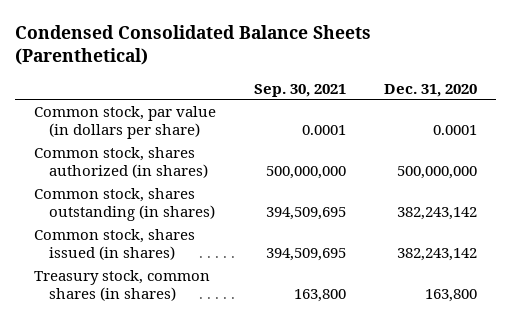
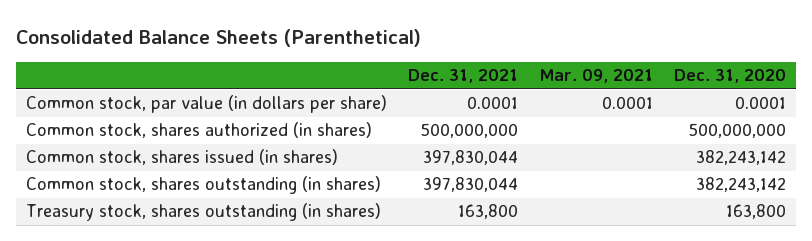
[15,24,372,66] Condensed Consolidated Balance Sheets (Parenthetical) -> [15,28,421,47] Consolidated Balance Sheets (Parenthetical)
[253,83,346,97] Sep. 30, 2021 -> none
none -> [408,69,519,84] Dec. 31, 2021
none -> [538,69,653,84] Mar. 09, 2021
[34,187,216,221] Common stock, shares outstanding (in shares) -> [26,176,382,195] Common stock, shares outstanding (in shares)
[34,269,211,301] Treasury stock, common shares (in shares) -> [26,203,382,222] Treasury stock, shares outstanding (in shares)

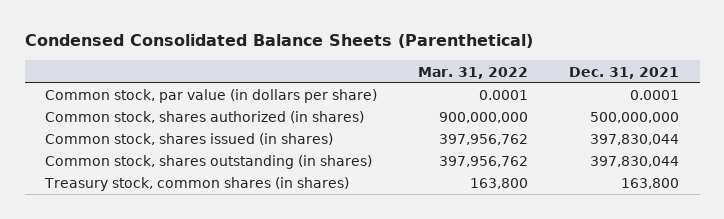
[15,28,421,47] Consolidated Balance Sheets (Parenthetical) -> [24,34,533,49] Condensed Consolidated Balance Sheets (Parenthetical)
[538,69,653,84] Mar. 09, 2021 -> none
[673,69,786,84] Dec. 31, 2020 -> none
none -> [418,66,529,79] Mar. 31, 2022
[26,203,382,222] Treasury stock, shares outstanding (in shares) -> [44,177,350,192] Treasury stock, common shares (in shares)

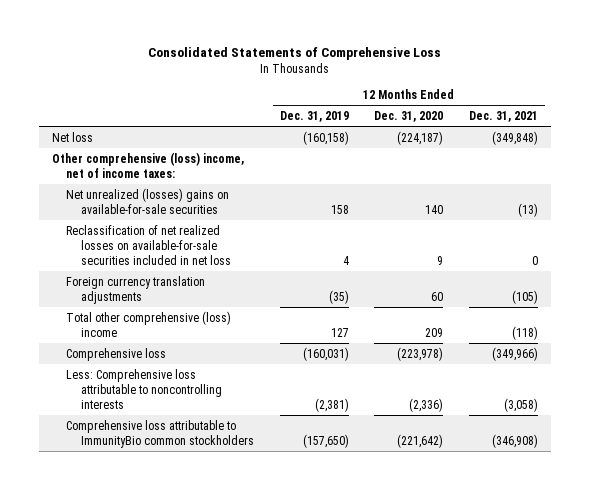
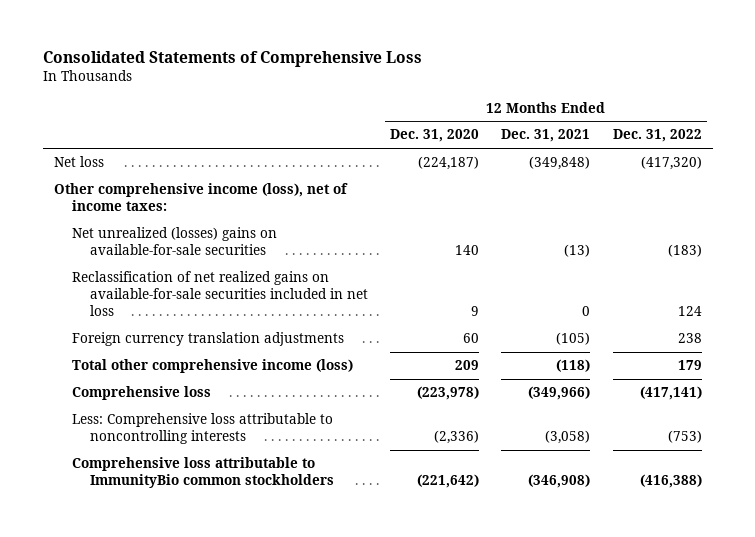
[279,110,349,122] Dec. 31, 2019 -> none
none -> [612,129,702,143] Dec. 31, 2022
[51,151,244,178] Other comprehensive (loss) income, net of income taxes: -> [53,183,348,212] Other comprehensive income (loss), net of income taxes:
[66,224,231,265] Reclassification of net realized losses on available-for-sale securities included in net loss -> [72,271,369,317] Reclassification of net realized gains on available-for-sale securities included in net loss
[66,310,232,337] Total other comprehensive (loss) income -> [72,359,354,374] Total other comprehensive income (loss)

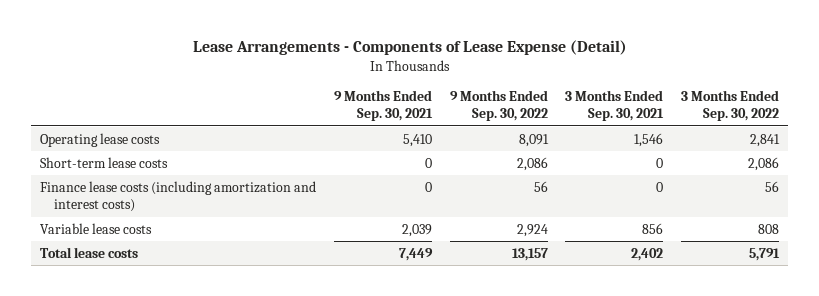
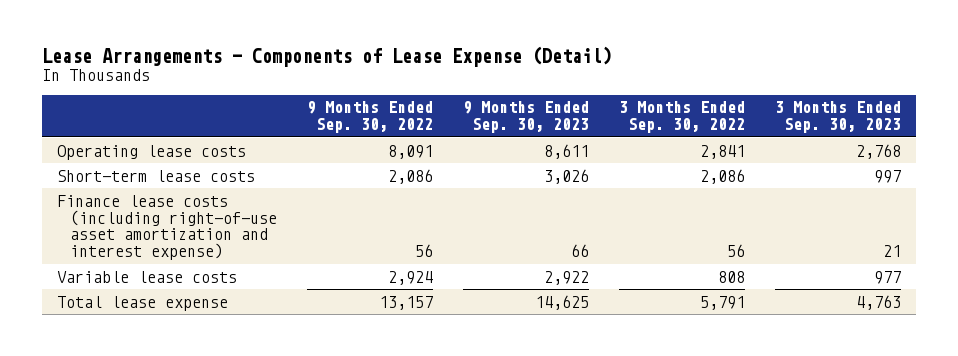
[333,90,433,122] 9 Months Ended Sep. 30, 2021 -> none
[565,90,665,122] 3 Months Ended Sep. 30, 2021 -> none
none -> [463,101,590,134] 9 Months Ended Sep. 30, 2023
none -> [775,101,902,134] 3 Months Ended Sep. 30, 2023
[39,180,316,213] Finance lease costs (including amortization and interest costs) -> [57,194,278,261] Finance lease costs (including right-of-use asset amortization and interest expense)
[39,246,138,258] Total lease costs -> [57,295,229,311] Total lease expense

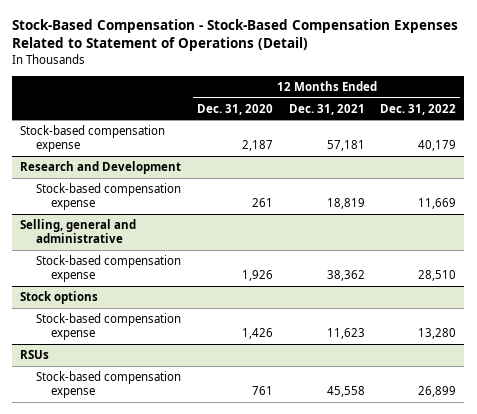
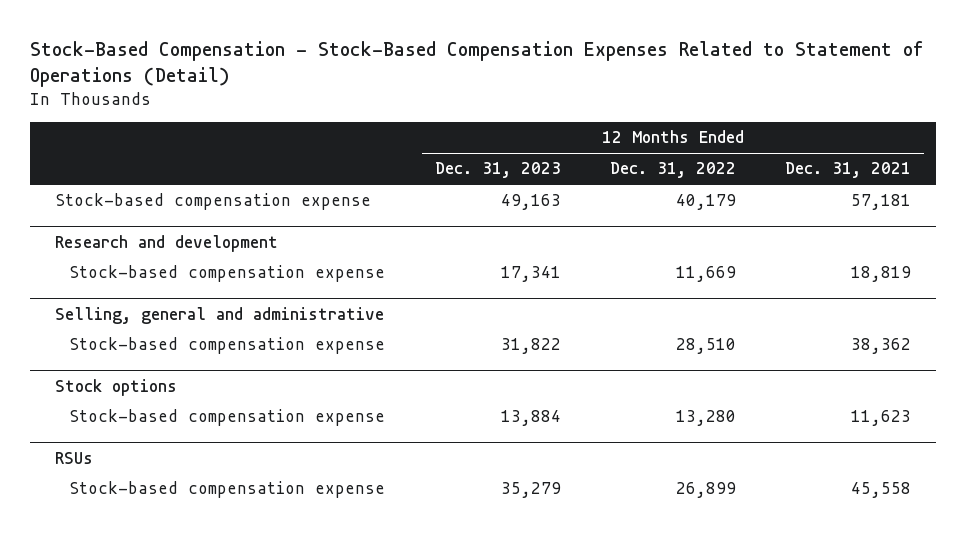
[196,103,273,115] Dec. 31, 2020 -> none
none -> [434,162,561,179] Dec. 31, 2023
[20,161,182,175] Research and Development -> [54,234,278,252] Research and development

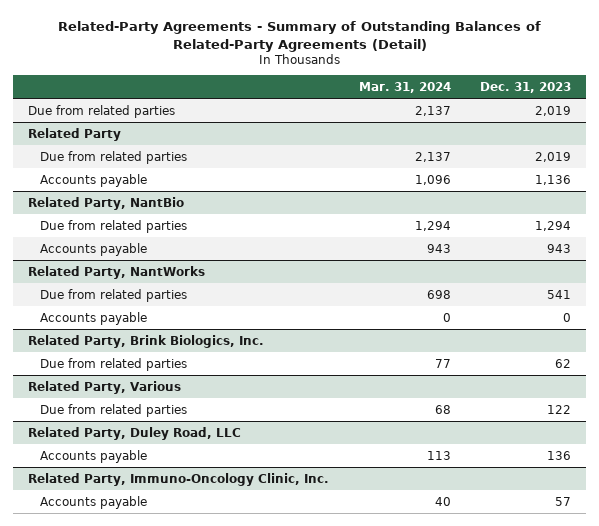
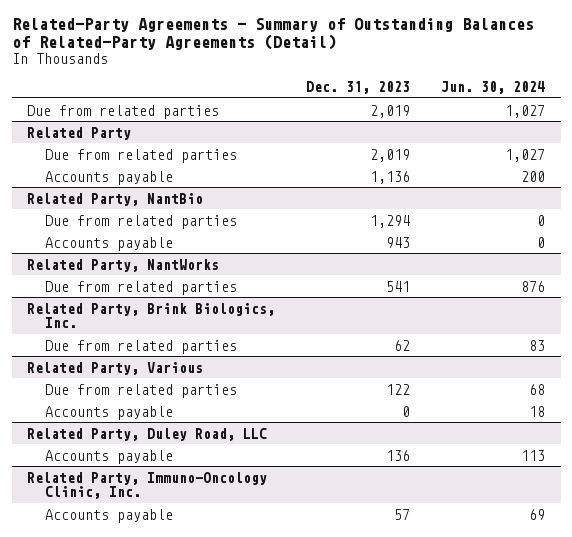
[358,81,451,93] Mar. 31, 2024 -> none
none -> [441,80,546,94] Jun. 30, 2024
[40,311,148,325] Accounts payable -> none
none -> [44,405,173,420] Accounts payable

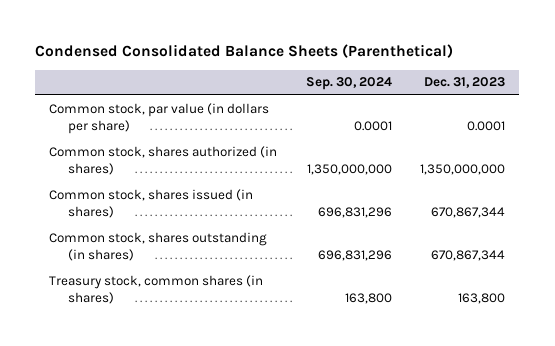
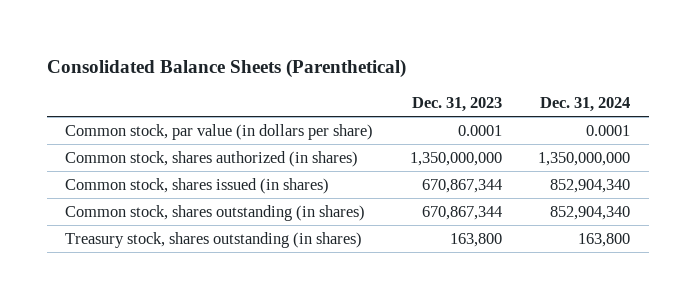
[35,44,454,59] Condensed Consolidated Balance Sheets (Parenthetical) -> [47,58,407,78] Consolidated Balance Sheets (Parenthetical)
[305,77,392,91] Sep. 30, 2024 -> none
none -> [540,97,631,113] Dec. 31, 2024
[49,274,264,305] Treasury stock, common shares (in shares) -> [65,231,363,248] Treasury stock, shares outstanding (in shares)

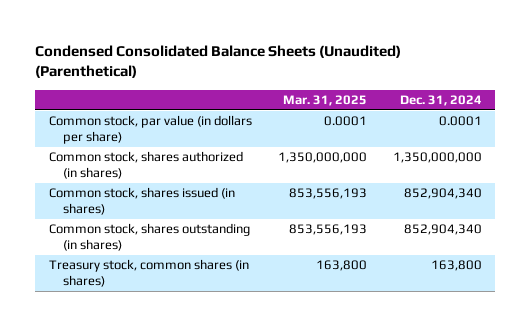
[47,58,407,78] Consolidated Balance Sheets (Parenthetical) -> [35,44,402,79] Condensed Consolidated Balance Sheets (Unaudited) (Parenthetical)
[411,97,502,113] Dec. 31, 2023 -> none
none -> [282,94,367,106] Mar. 31, 2025
[65,231,363,248] Treasury stock, shares outstanding (in shares) -> [48,259,249,287] Treasury stock, common shares (in shares)

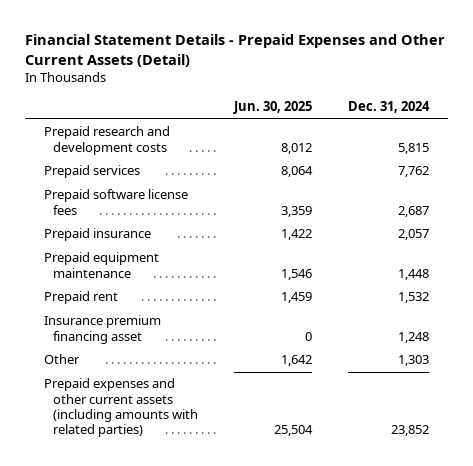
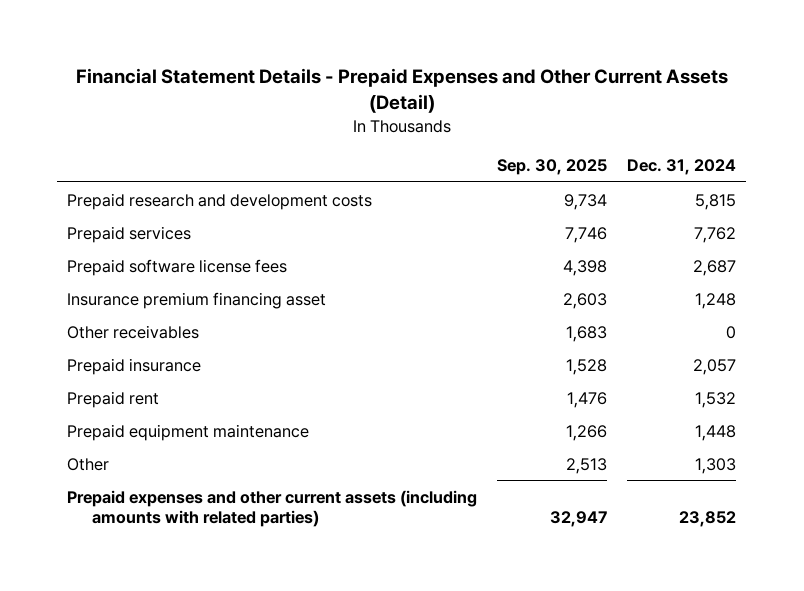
[233,101,313,115] Jun. 30, 2025 -> none
none -> [497,159,608,176] Sep. 30, 2025
[43,315,161,344] Insurance premium financing asset -> [67,291,327,309] Insurance premium financing asset
none -> [67,324,200,339] Other receivables
[43,252,159,278] Prepaid equipment maintenance -> [67,423,310,441] Prepaid equipment maintenance

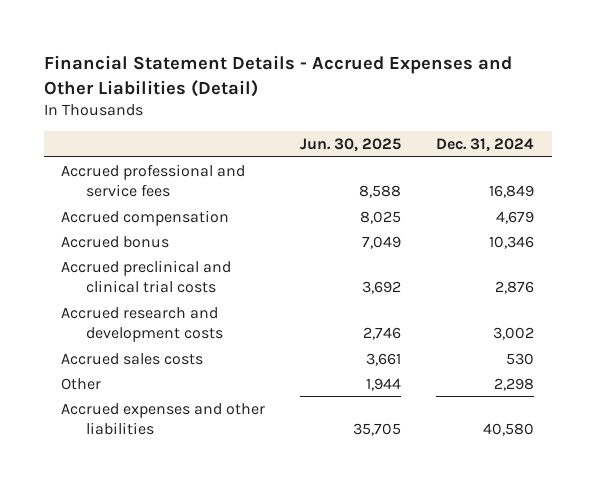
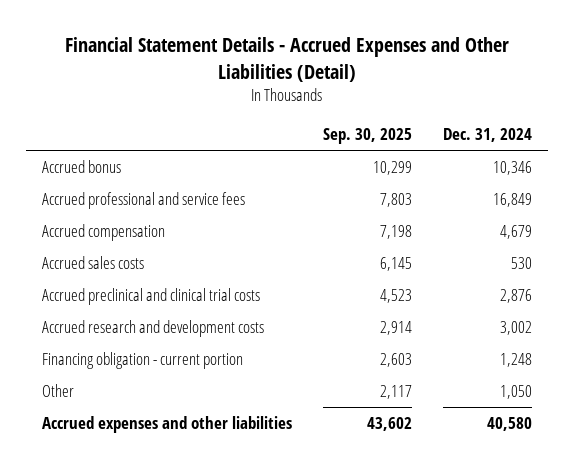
[300,137,402,152] Jun. 30, 2025 -> none
none -> [323,128,413,145] Sep. 30, 2025
[61,235,170,248] Accrued bonus -> [41,160,121,174] Accrued bonus
[61,352,204,365] Accrued sales costs -> [41,256,144,270] Accrued sales costs
none -> [41,352,243,370] Financing obligation - current portion
[494,377,535,391] 2,298 -> [500,385,533,400] 1,050

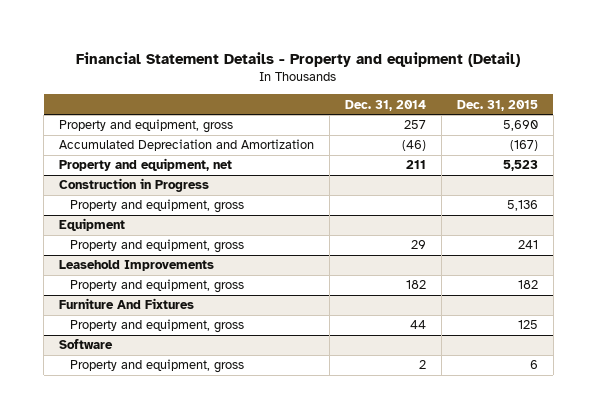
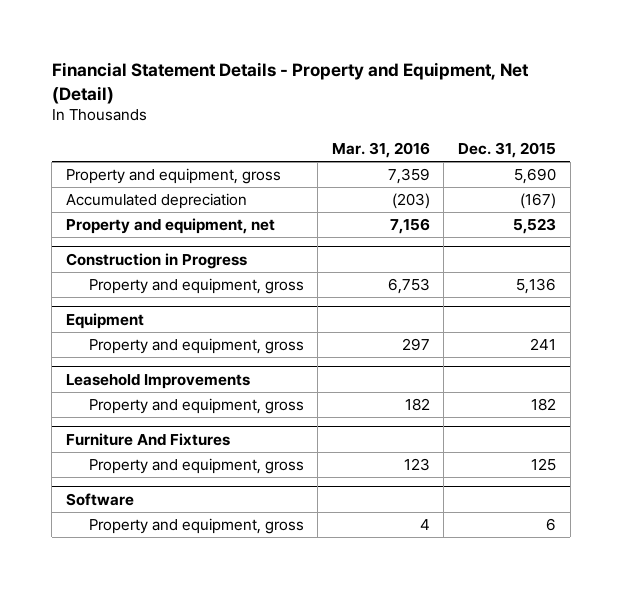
[76,51,521,67] Financial Statement Details - Property and equipment (Detail) -> [51,61,529,104] Financial Statement Details - Property and Equipment, Net (Detail)
[344,99,426,111] Dec. 31, 2014 -> none
none -> [331,141,430,158] Mar. 31, 2016
[58,139,314,152] Accumulated Depreciation and Amortization -> [66,193,248,210] Accumulated depreciation

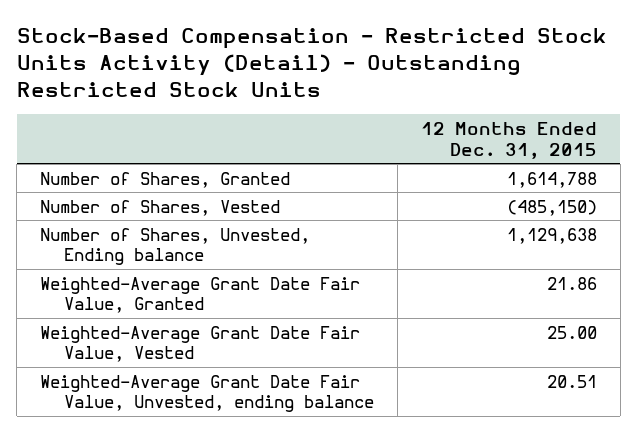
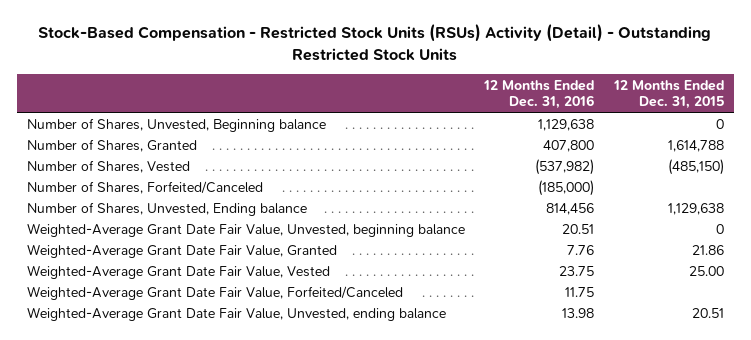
[16,28,607,97] Stock-Based Compensation - Restricted Stock Units Activity (Detail) - Outstanding Restricted Stock Units -> [38,24,712,62] Stock-Based Compensation - Restricted Stock Units (RSUs) Activity (Detail) - Outstanding Restricted Stock Units
none -> [483,79,595,110] 12 Months Ended Dec. 31, 2016
none -> [26,117,326,132] Number of Shares, Unvested, Beginning balance
none -> [26,180,263,194] Number of Shares, Forfeited/Canceled
none -> [26,222,465,237] Weighted-Average Grant Date Fair Value, Unvested, beginning balance
none -> [26,285,403,300] Weighted-Average Grant Date Fair Value, Forfeited/Canceled

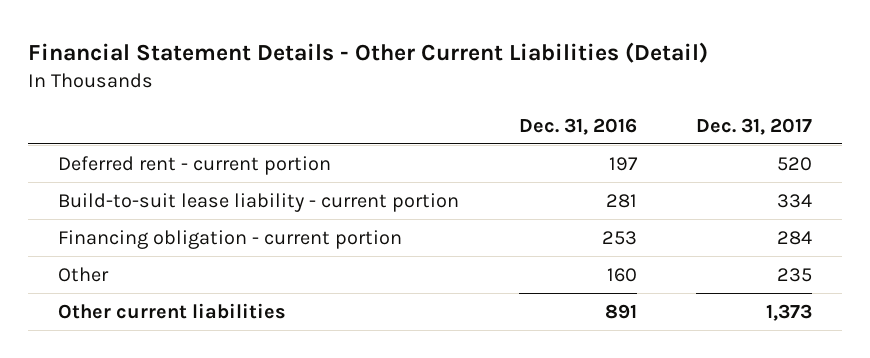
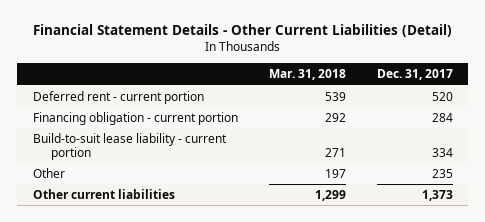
[518,117,637,135] Dec. 31, 2016 -> none
none -> [268,69,346,81] Mar. 31, 2018
[58,192,460,212] Build-to-suit lease liability - current portion -> [32,132,227,160] Build-to-suit lease liability - current portion

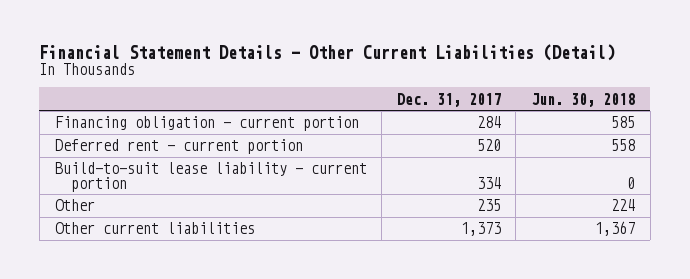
[268,69,346,81] Mar. 31, 2018 -> none
none -> [531,92,636,107] Jun. 30, 2018
[32,90,204,104] Deferred rent - current portion -> [54,139,303,155] Deferred rent - current portion

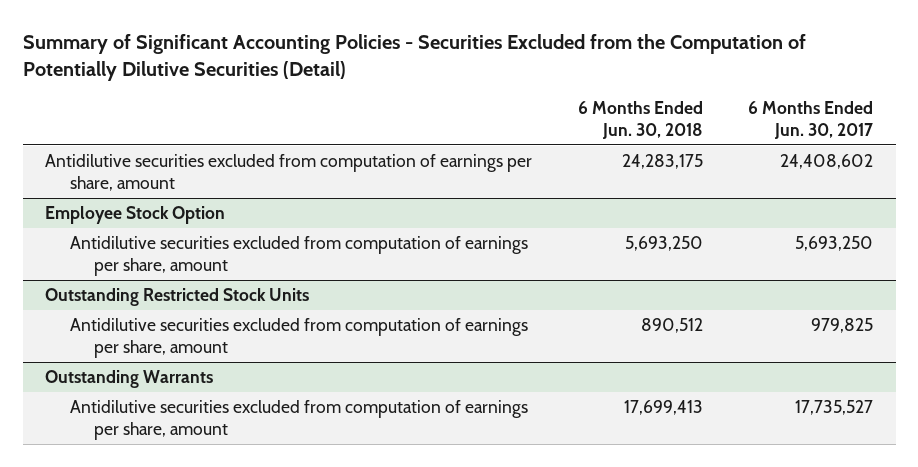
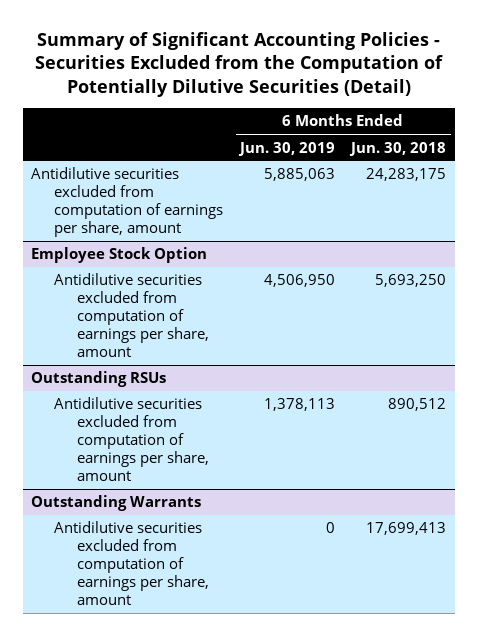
[747,101,873,140] 6 Months Ended Jun. 30, 2017 -> none
none -> [237,141,335,156] Jun. 30, 2019
[45,287,310,306] Outstanding Restricted Stock Units -> [31,371,167,388] Outstanding RSUs

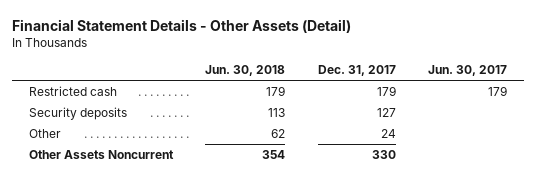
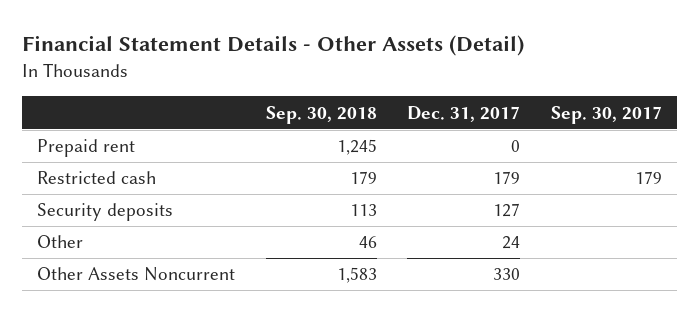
[205,64,286,76] Jun. 30, 2018 -> none
[428,64,508,76] Jun. 30, 2017 -> none
none -> [265,105,377,124] Sep. 30, 2018
none -> [550,105,662,124] Sep. 30, 2017
none -> [37,139,136,158] Prepaid rent

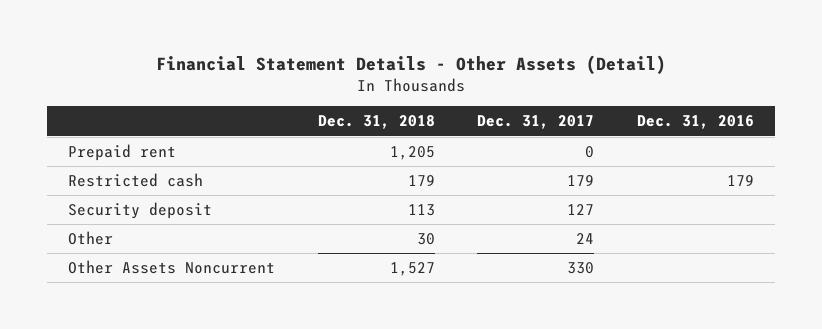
[265,105,377,124] Sep. 30, 2018 -> none
[550,105,662,124] Sep. 30, 2017 -> none
none -> [317,115,435,130] Dec. 31, 2018
none -> [637,115,755,130] Dec. 31, 2016
[37,203,174,222] Security deposits -> [68,201,213,219] Security deposit

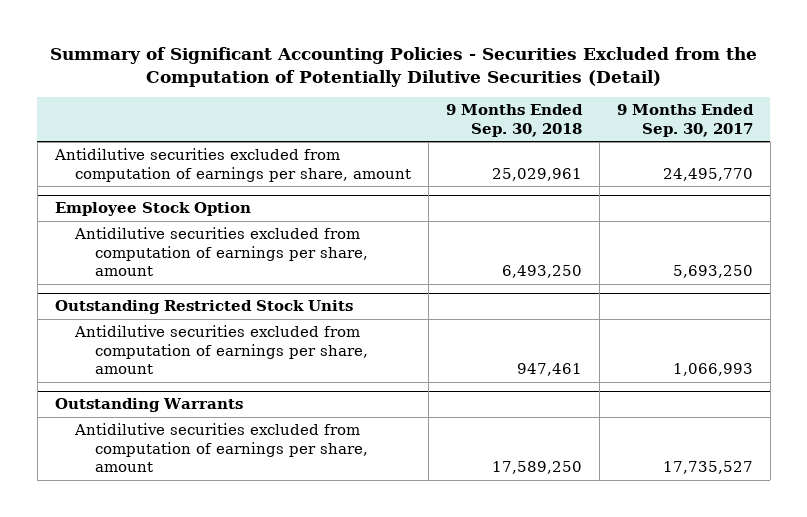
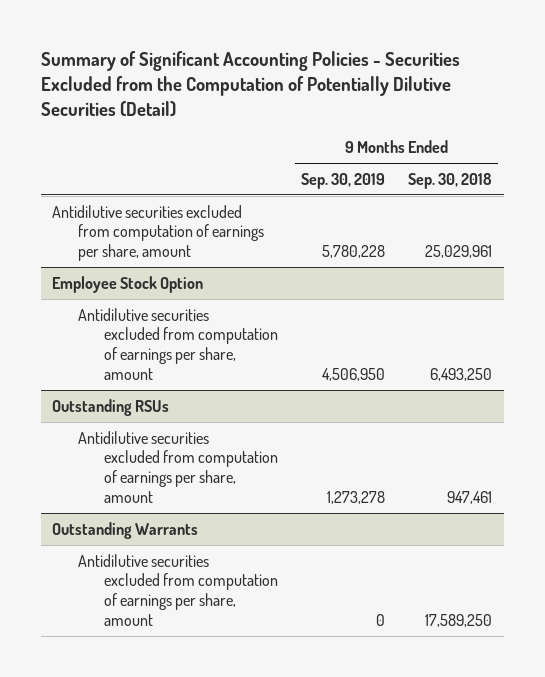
[616,104,754,137] 9 Months Ended Sep. 30, 2017 -> none
none -> [300,172,385,189] Sep. 30, 2019
[54,300,353,315] Outstanding Restricted Stock Units -> [52,398,170,416] Outstanding RSUs

